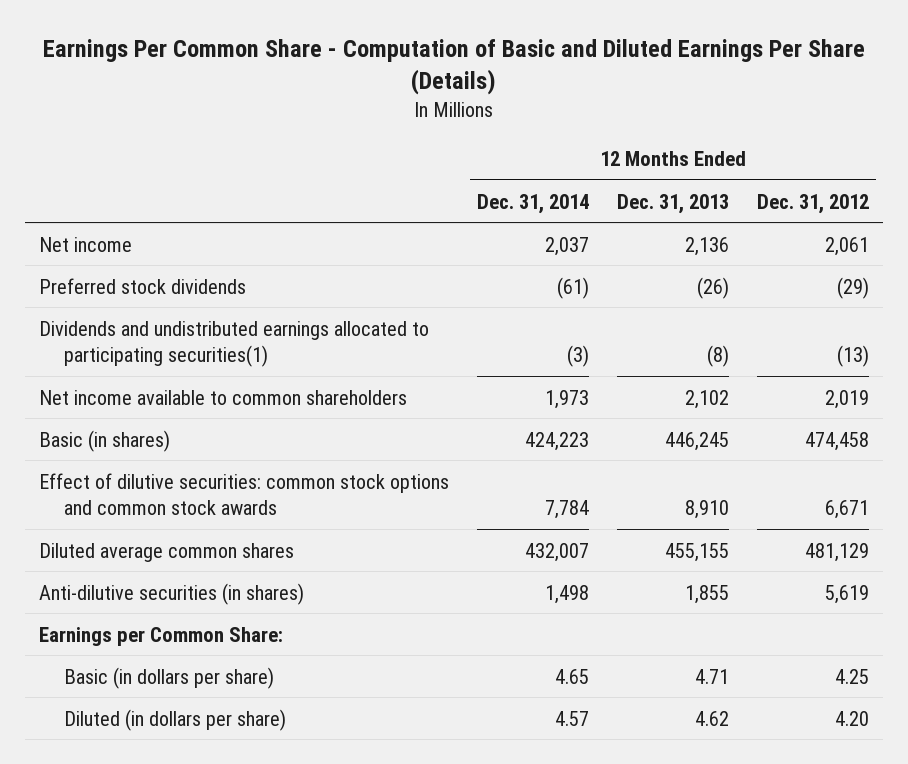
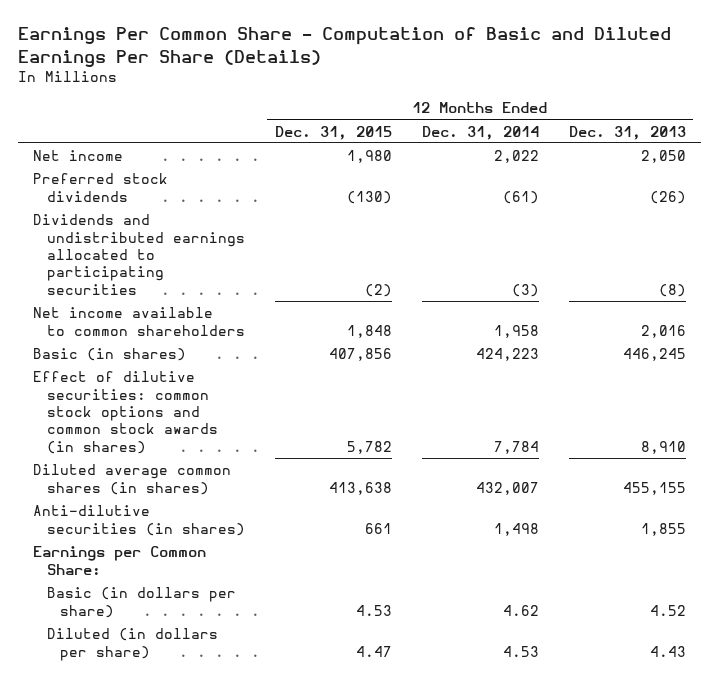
[757,193,870,214] Dec. 31, 2012 -> none
none -> [274,125,392,140] Dec. 31, 2015
[544,236,589,256] 2,037 -> [493,150,539,164] 2,022
[685,236,730,256] 2,136 -> [640,150,686,164] 2,050
[38,320,429,367] Dividends and undistributed earnings allocated to participating securities(1) -> [33,214,245,295] Dividends and undistributed earnings allocated to participating securities
[544,389,589,409] 1,973 -> [493,324,539,338] 1,958
[685,389,730,409] 2,102 -> [640,324,686,338] 2,016
[38,472,449,515] Effect of dilutive securities: common stock options and common stock awards -> [33,371,218,454] Effect of dilutive securities: common stock options and common stock awards (in shares)
[38,542,294,562] Diluted average common shares -> [33,464,232,495] Diluted average common shares (in shares)
[554,668,589,684] 4.65 -> [502,604,539,616] 4.62
[695,668,730,684] 4.71 -> [649,604,686,616] 4.52
[554,710,589,726] 4.57 -> [502,645,539,657] 4.53
[695,710,730,726] 4.62 -> [649,645,686,657] 4.43

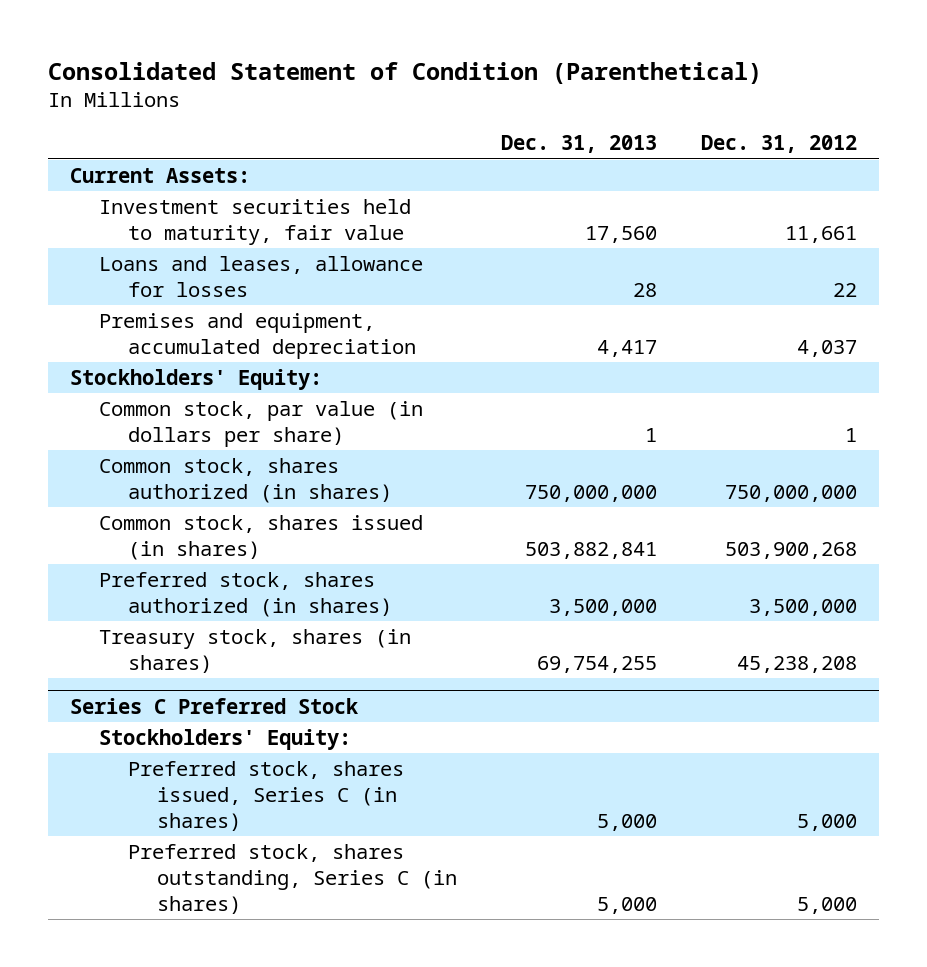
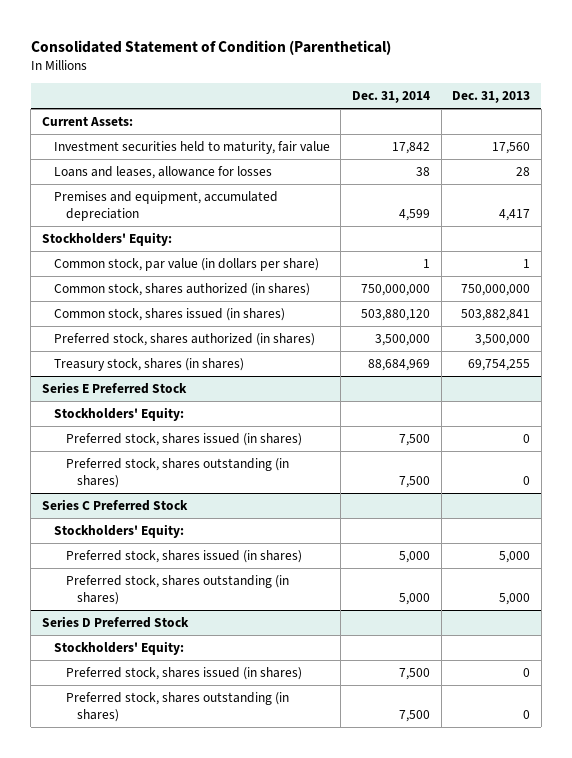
[701,135,858,154] Dec. 31, 2012 -> none
none -> [352,91,431,104] Dec. 31, 2014
none -> [42,382,188,395] Series E Preferred Stock
none -> [53,407,184,422] Stockholders' Equity:
none -> [65,433,302,447] Preferred stock, shares issued (in shares)
none -> [65,458,289,489] Preferred stock, shares outstanding (in shares)
[128,760,405,831] Preferred stock, shares issued, Series C (in shares) -> [65,550,302,564] Preferred stock, shares issued (in shares)
[128,843,458,914] Preferred stock, shares outstanding, Series C (in shares) -> [65,575,289,606] Preferred stock, shares outstanding (in shares)
none -> [42,616,190,629] Series D Preferred Stock
none -> [53,641,184,656] Stockholders' Equity:
none -> [65,667,302,681] Preferred stock, shares issued (in shares)
none -> [65,692,289,723] Preferred stock, shares outstanding (in shares)

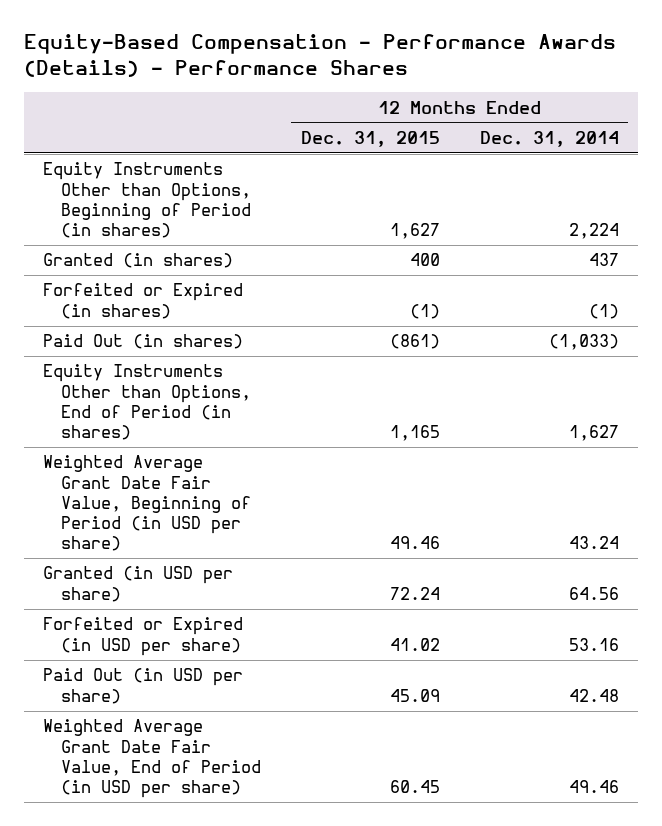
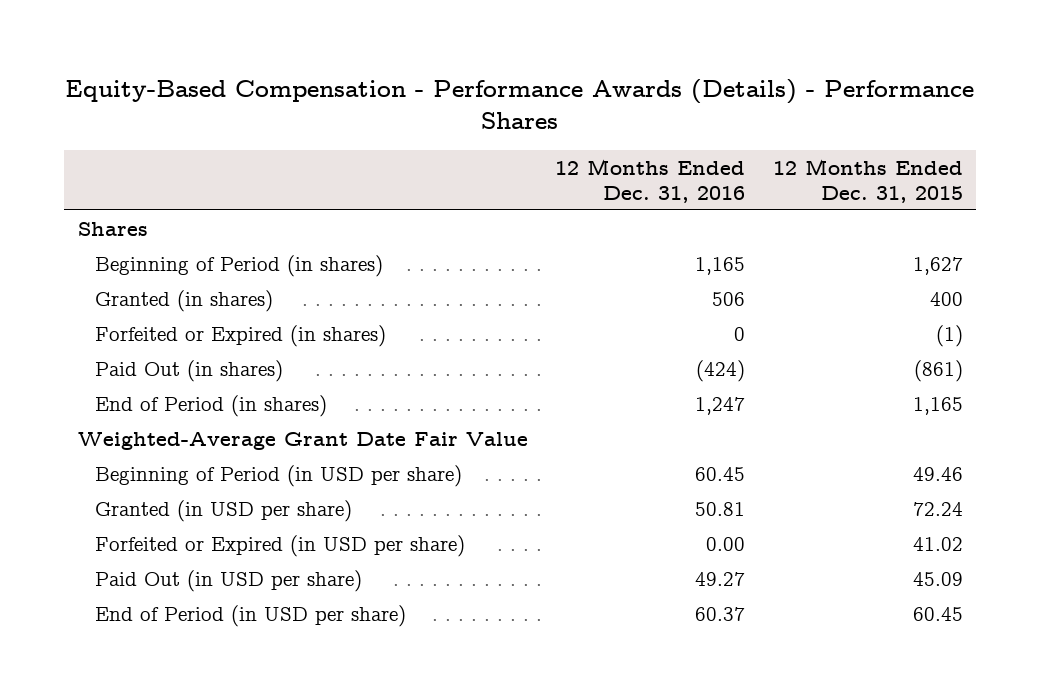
[479,130,619,147] Dec. 31, 2014 -> none
none -> [555,159,746,203] 12 Months Ended Dec. 31, 2016
none -> [78,221,149,236] Shares
[43,162,251,239] Equity Instruments Other than Options, Beginning of Period (in shares) -> [94,254,383,277] Beginning of Period (in shares)
[43,364,251,441] Equity Instruments Other than Options, End of Period (in shares) -> [94,394,327,417] End of Period (in shares)
none -> [78,431,529,450] Weighted-Average Grant Date Fair Value
[43,455,251,552] Weighted Average Grant Date Fair Value, Beginning of Period (in USD per share) -> [94,464,462,487] Beginning of Period (in USD per share)
[43,719,261,799] Weighted Average Grant Date Fair Value, End of Period (in USD per share) -> [94,604,406,627] End of Period (in USD per share)

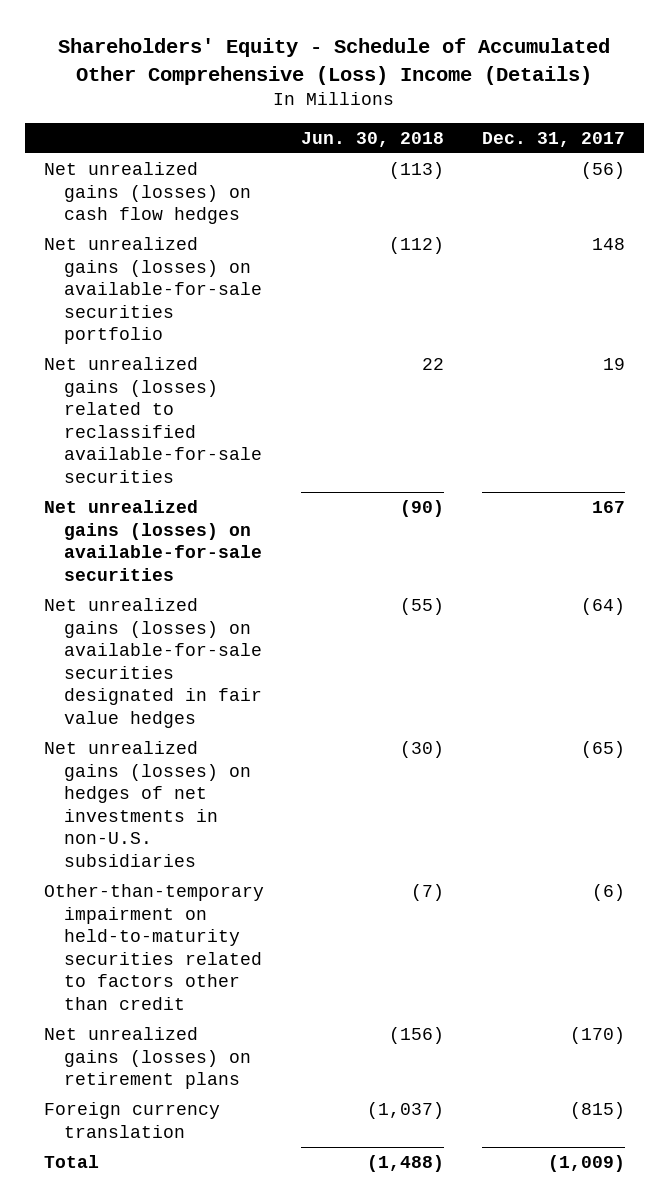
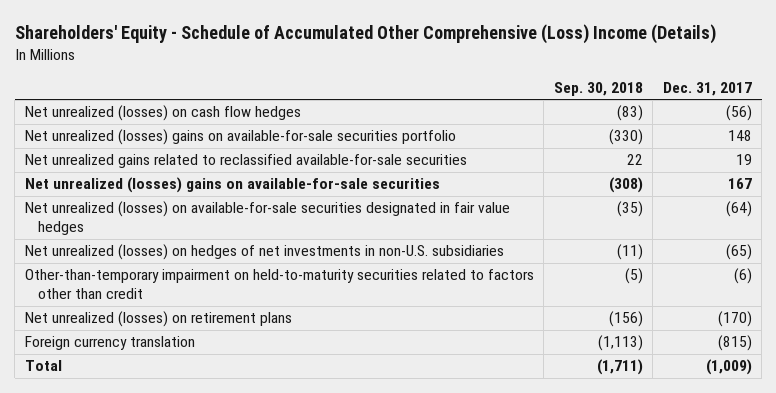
[301,131,445,147] Jun. 30, 2018 -> none
none -> [553,81,643,96] Sep. 30, 2018
[43,162,252,225] Net unrealized gains (losses) on cash flow hedges -> [24,105,301,122] Net unrealized (losses) on cash flow hedges
[43,237,263,345] Net unrealized gains (losses) on available-for-sale securities portfolio -> [24,129,456,146] Net unrealized (losses) gains on available-for-sale securities portfolio
[43,357,263,483] Net unrealized gains (losses) related to reclassified available-for-sale securities -> [24,154,467,169] Net unrealized gains related to reclassified available-for-sale securities
[43,500,263,581] Net unrealized gains (losses) on available-for-sale securities -> [24,177,440,194] Net unrealized (losses) gains on available-for-sale securities
[43,598,263,728] Net unrealized gains (losses) on available-for-sale securities designated in fair value hedges -> [24,201,510,236] Net unrealized (losses) on available-for-sale securities designated in fair value hedges
[43,741,252,867] Net unrealized gains (losses) on hedges of net investments in non-U.S. subsidiaries -> [24,244,504,261] Net unrealized (losses) on hedges of net investments in non-U.S. subsidiaries
[43,1027,252,1090] Net unrealized gains (losses) on retirement plans -> [24,311,292,328] Net unrealized (losses) on retirement plans

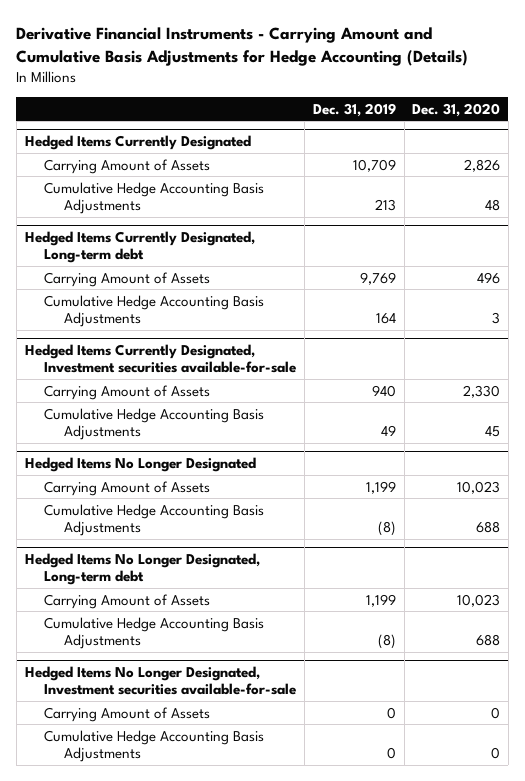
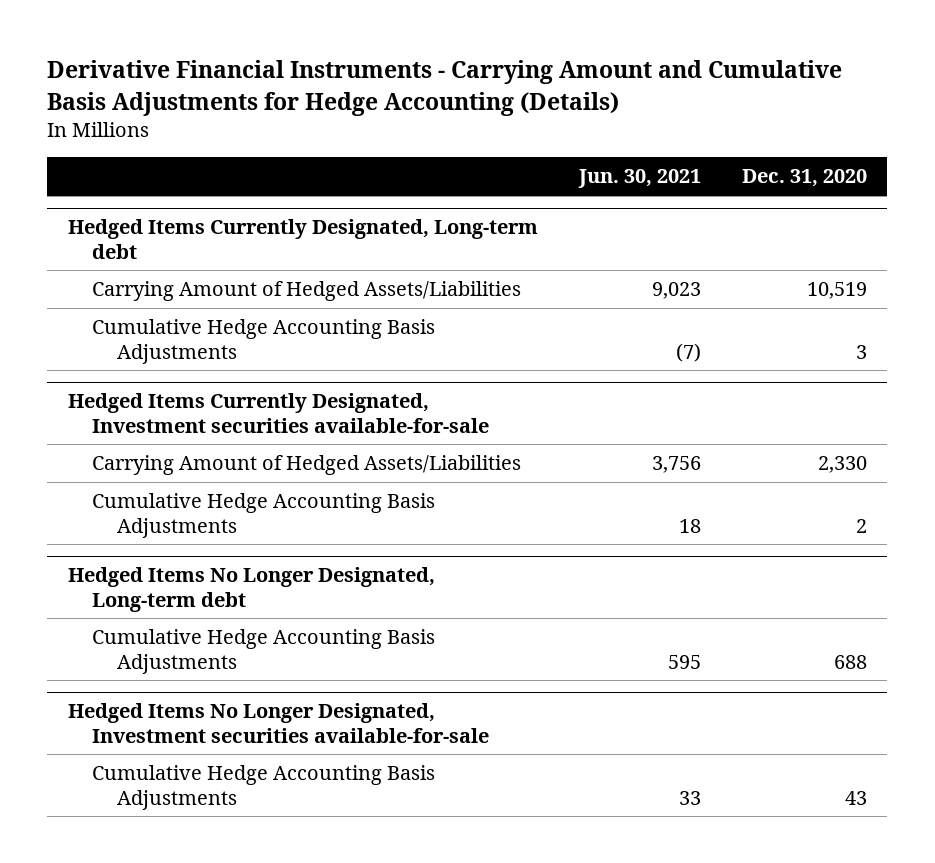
[312,102,396,117] Dec. 31, 2019 -> none
none -> [577,169,701,189] Jun. 30, 2021
[24,135,251,151] Hedged Items Currently Designated -> none
[44,158,211,174] Carrying Amount of Assets -> none
[44,181,265,214] Cumulative Hedge Accounting Basis Adjustments -> none
[44,271,211,287] Carrying Amount of Assets -> [92,281,522,302] Carrying Amount of Hedged Assets/Liabilities
[477,271,501,284] 496 -> [806,282,867,300] 10,519
[24,457,256,473] Hedged Items No Longer Designated -> none
[44,480,211,496] Carrying Amount of Assets -> none
[44,503,265,536] Cumulative Hedge Accounting Basis Adjustments -> none
[44,384,211,400] Carrying Amount of Assets -> [92,455,522,476] Carrying Amount of Hedged Assets/Liabilities
[485,425,501,437] 45 -> [855,518,867,533] 2
[44,593,211,609] Carrying Amount of Assets -> none
[44,706,211,722] Carrying Amount of Assets -> none
[491,746,501,759] 0 -> [844,790,867,805] 43

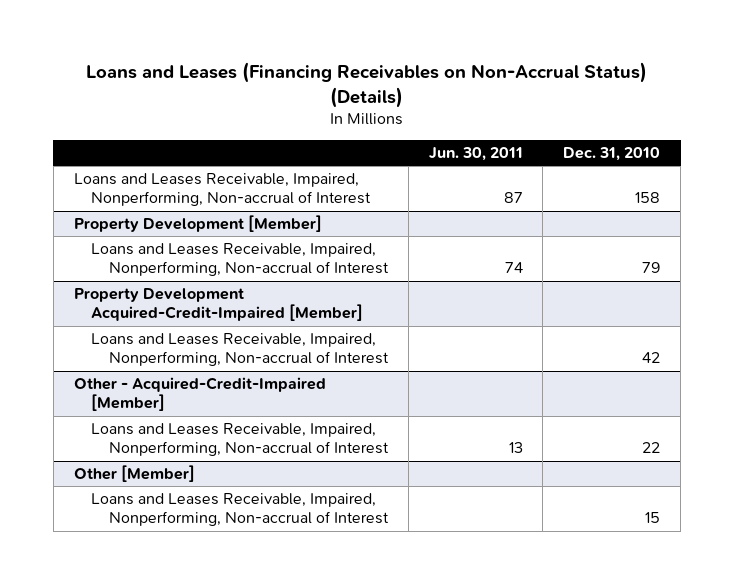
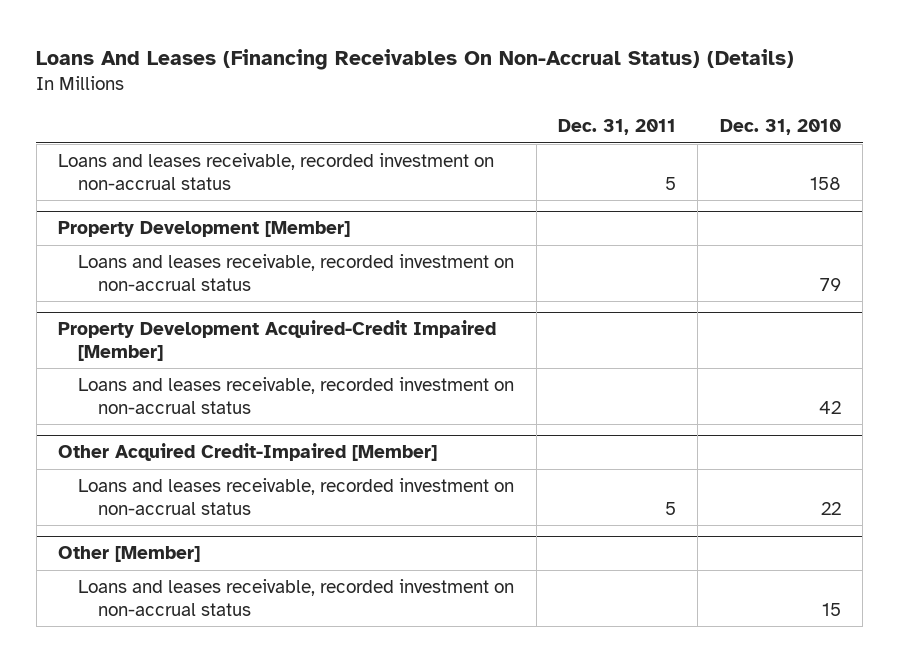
[85,62,647,108] Loans and Leases (Financing Receivables on Non-Accrual Status) (Details) -> [36,49,795,71] Loans And Leases (Financing Receivables On Non-Accrual Status) (Details)
[428,147,523,162] Jun. 30, 2011 -> none
none -> [558,118,677,135] Dec. 31, 2011
[73,172,372,207] Loans and Leases Receivable, Impaired, Nonperforming, Non-accrual of Interest -> [58,153,495,190] Loans and leases receivable, recorded investment on non-accrual status
[91,242,389,277] Loans and Leases Receivable, Impaired, Nonperforming, Non-accrual of Interest -> [78,254,515,291] Loans and leases receivable, recorded investment on non-accrual status
[73,287,364,322] Property Development Acquired-Credit-Impaired [Member] -> [58,320,497,361] Property Development Acquired-Credit Impaired [Member]
[91,332,389,367] Loans and Leases Receivable, Impaired, Nonperforming, Non-accrual of Interest -> [78,377,515,414] Loans and leases receivable, recorded investment on non-accrual status
[73,376,326,412] Other - Acquired-Credit-Impaired [Member] -> [58,443,438,462] Other Acquired Credit-Impaired [Member]
[91,422,389,457] Loans and Leases Receivable, Impaired, Nonperforming, Non-accrual of Interest -> [78,478,515,515] Loans and leases receivable, recorded investment on non-accrual status
[91,492,389,527] Loans and Leases Receivable, Impaired, Nonperforming, Non-accrual of Interest -> [78,579,515,616] Loans and leases receivable, recorded investment on non-accrual status

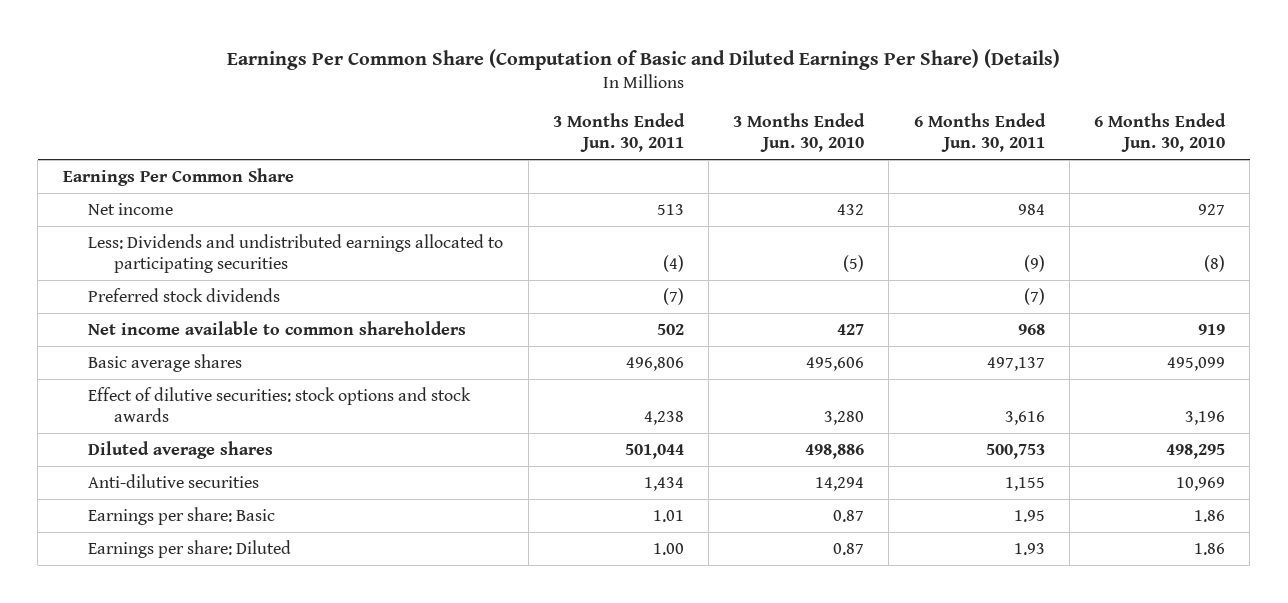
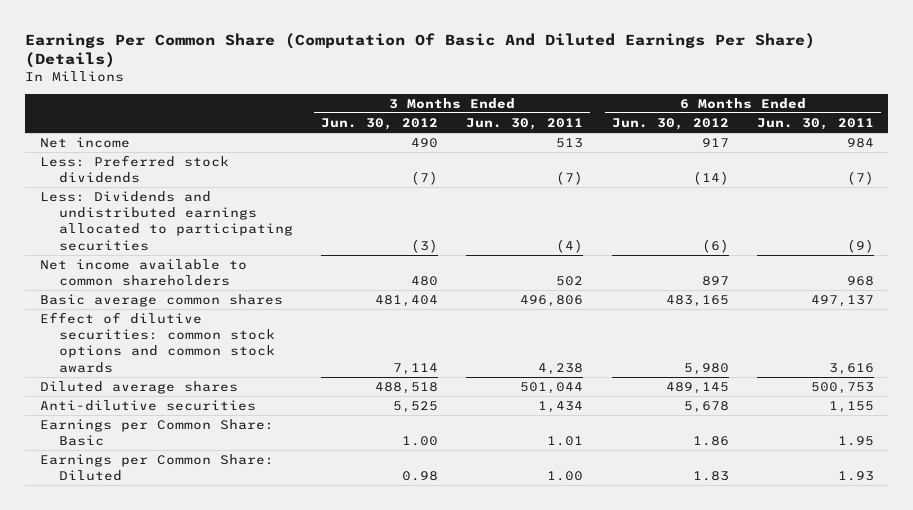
[226,48,1060,70] Earnings Per Common Share (Computation of Basic and Diluted Earnings Per Share) (Details) -> [25,32,816,69] Earnings Per Common Share (Computation Of Basic And Diluted Earnings Per Share) (Details)
[733,113,866,153] 3 Months Ended Jun. 30, 2010 -> none
[1093,113,1226,153] 6 Months Ended Jun. 30, 2010 -> none
none -> [321,117,439,130] Jun. 30, 2012
none -> [611,117,729,130] Jun. 30, 2012
[62,167,294,186] Earnings Per Common Share -> none
none -> [39,155,229,184] Less: Preferred stock dividends
[88,287,281,302] Preferred stock dividends -> none
[88,353,243,372] Basic average shares -> [39,294,283,308] Basic average common shares
[88,386,472,422] Effect of dilutive securities: stock options and stock awards -> [39,312,275,373] Effect of dilutive securities: common stock options and common stock awards
[88,506,276,525] Earnings per share: Basic -> [39,419,274,447] Earnings per Common Share: Basic
[88,539,292,558] Earnings per share: Diluted -> [39,454,274,482] Earnings per Common Share: Diluted

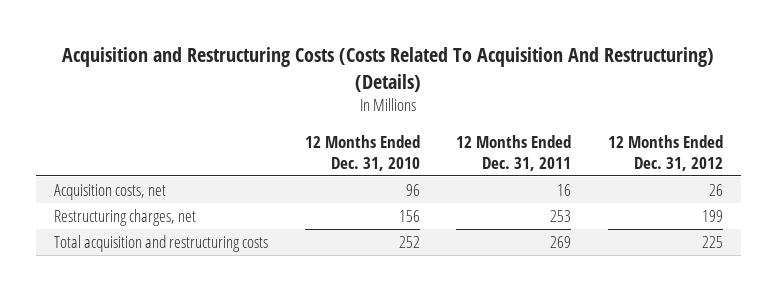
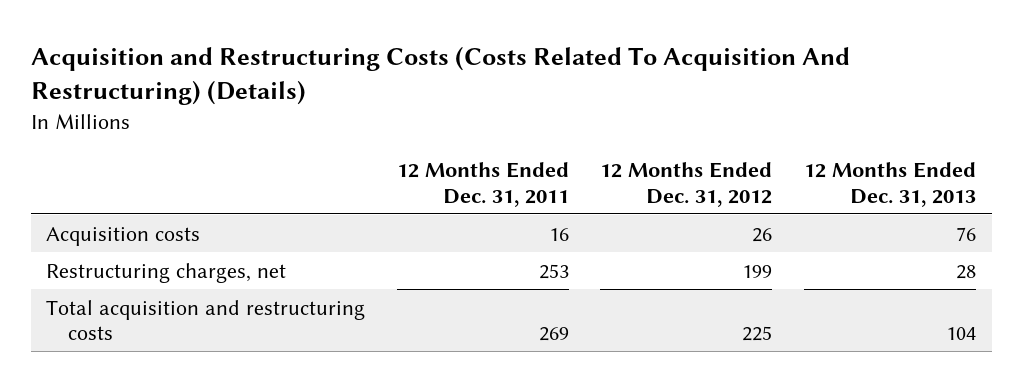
[304,134,420,171] 12 Months Ended Dec. 31, 2010 -> none
none -> [803,162,976,207] 12 Months Ended Dec. 31, 2013
[54,184,167,201] Acquisition costs, net -> [46,226,201,246] Acquisition costs

